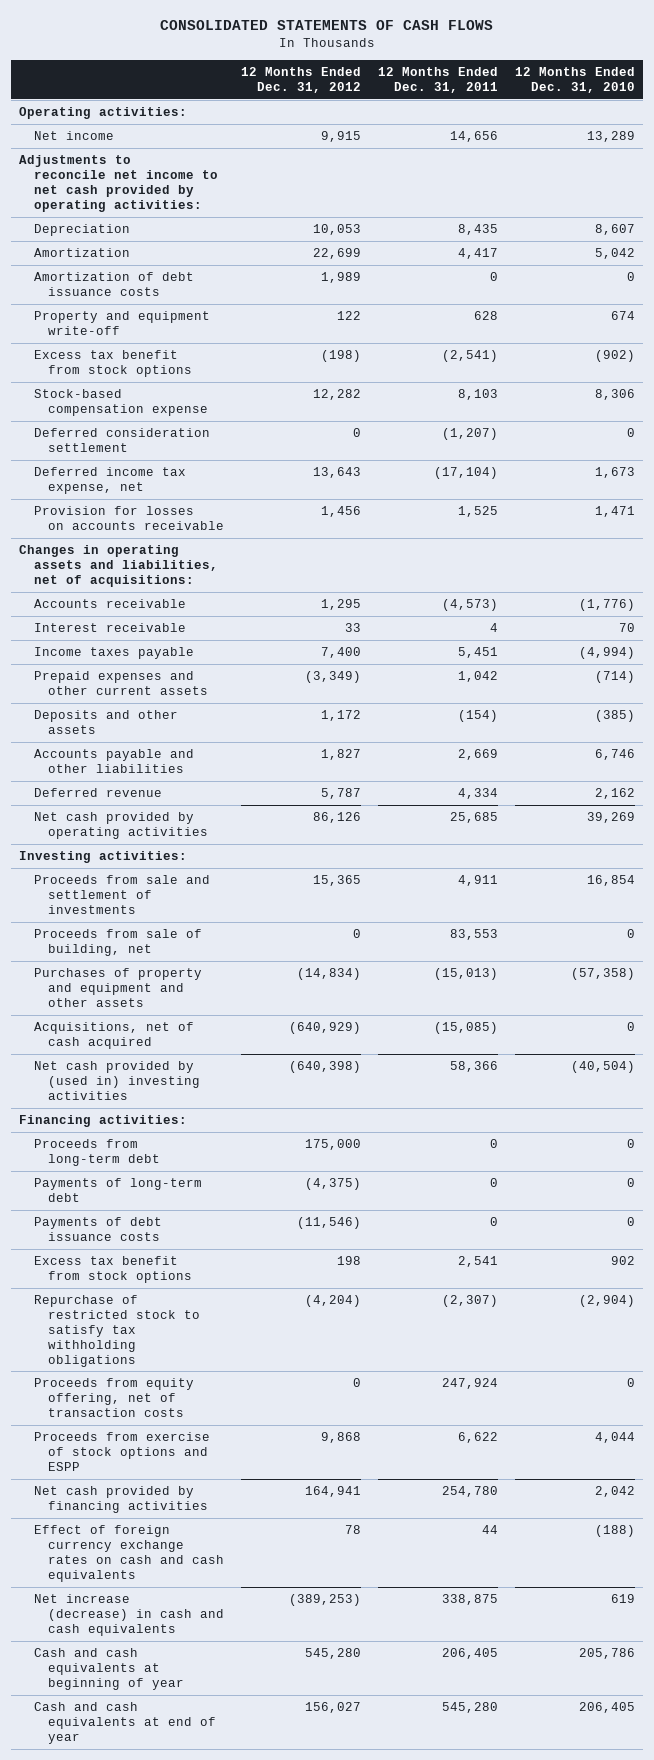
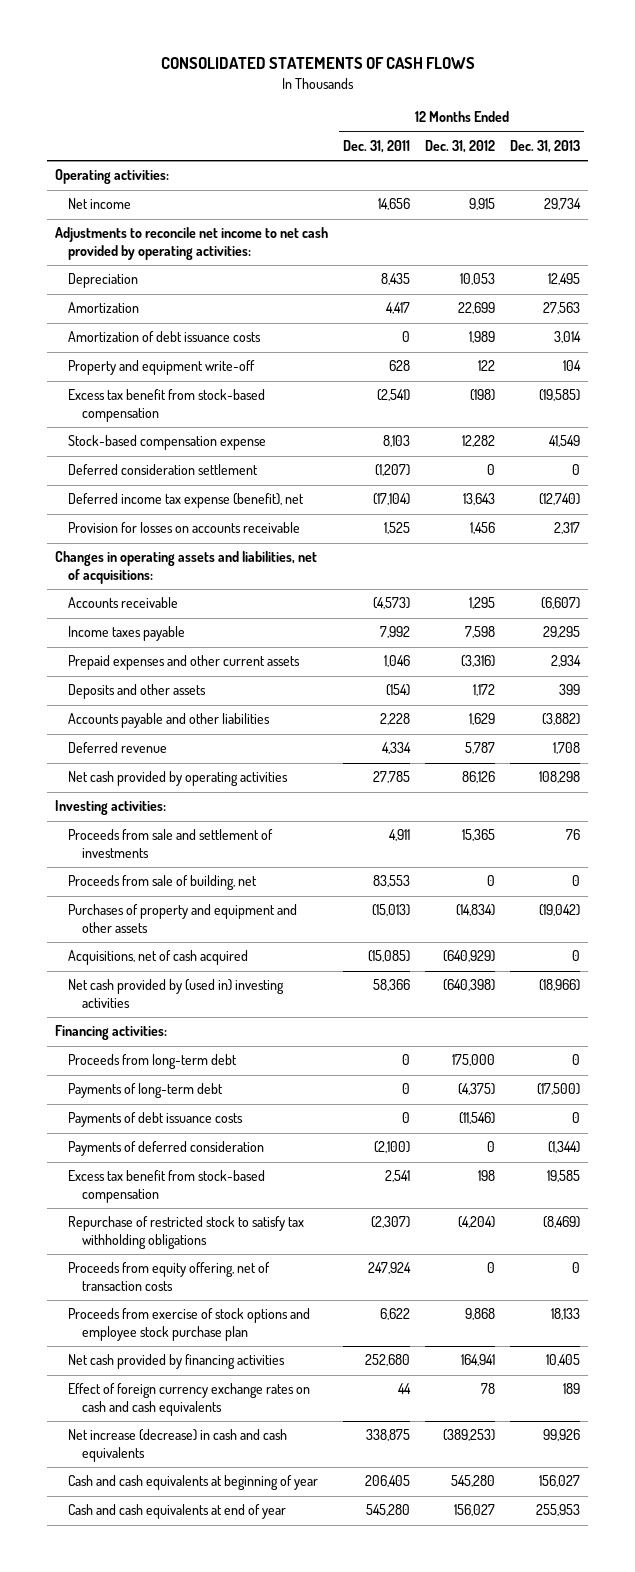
[514,66,635,93] 12 Months Ended Dec. 31, 2010 -> none
none -> [510,139,581,153] Dec. 31, 2013
[33,350,192,378] Excess tax benefit from stock options -> [68,389,266,423] Excess tax benefit from stock-based compensation
[33,467,186,495] Deferred income tax expense, net -> [68,493,305,509] Deferred income tax expense (benefit), net
[33,623,186,633] Interest receivable -> none
[320,647,361,659] 7,400 -> [465,626,496,639] 7,598
[457,647,498,659] 5,451 -> [380,626,411,639] 7,992
[304,671,361,684] (3,349) -> [461,655,496,668] (3,316)
[457,671,498,683] 1,042 -> [384,655,411,668] 1,046
[320,749,361,761] 1,827 -> [469,713,496,726] 1,629
[457,749,498,761] 2,669 -> [380,713,411,726] 2,228
[449,812,498,824] 25,685 -> [373,771,411,784] 27,785
none -> [68,1141,265,1157] Payments of deferred consideration
[33,1256,192,1284] Excess tax benefit from stock options -> [68,1170,266,1204] Excess tax benefit from stock-based compensation
[33,1432,210,1471] Proceeds from exercise of stock options and ESPP -> [68,1308,311,1342] Proceeds from exercise of stock options and employee stock purchase plan
[441,1486,498,1498] 254,780 -> [365,1354,411,1367] 252,680

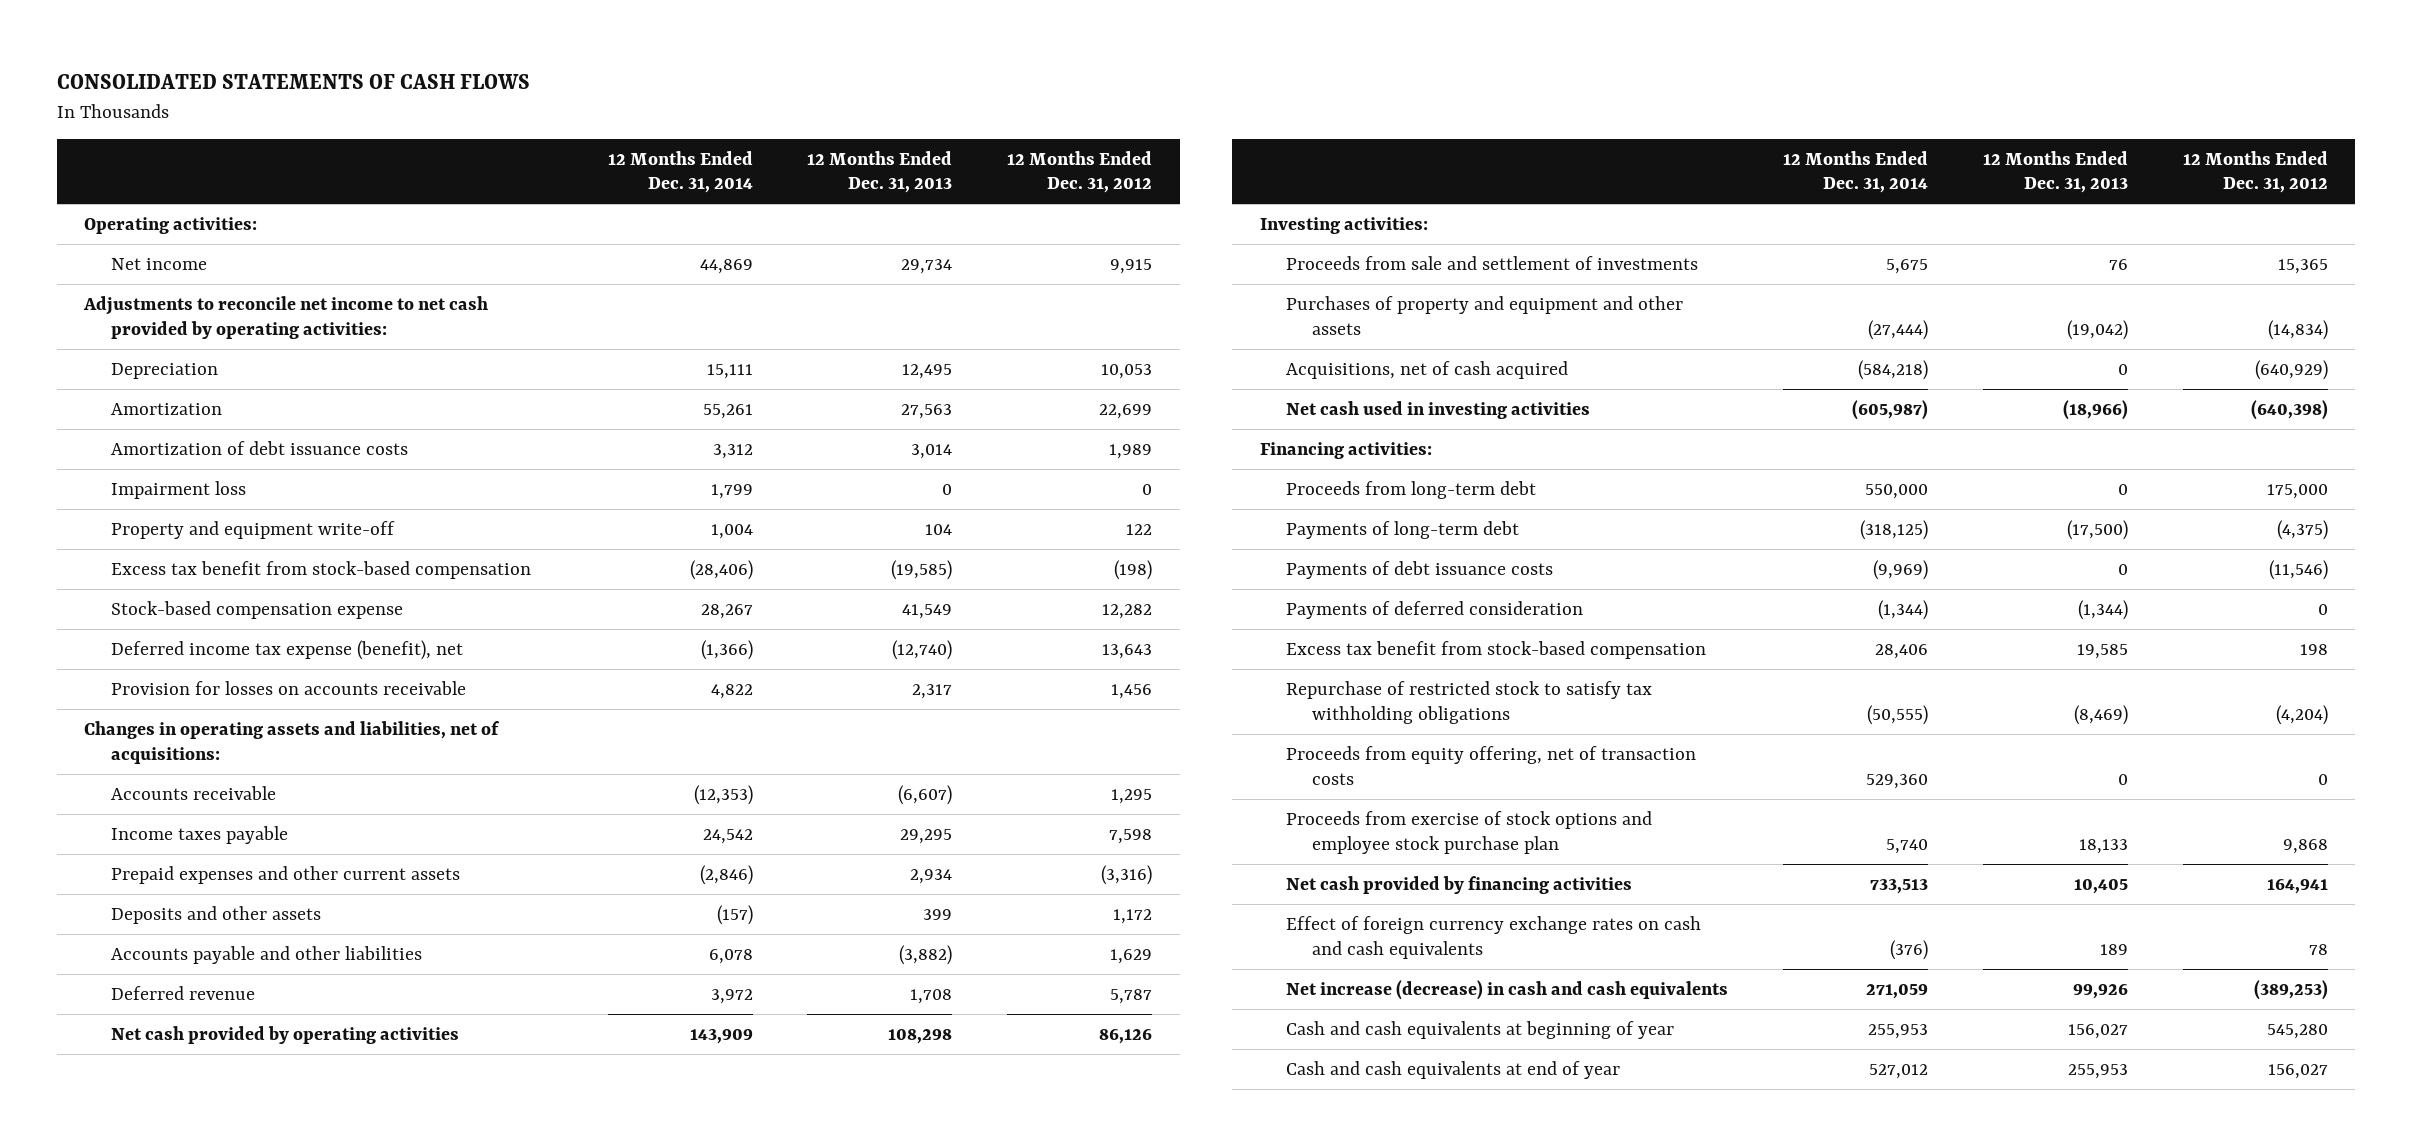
[343,139,411,153] Dec. 31, 2011 -> none
none -> [607,150,753,194] 12 Months Ended Dec. 31, 2014
none -> [110,480,246,499] Impairment loss
[68,464,259,476] Deferred consideration settlement -> none
[68,875,258,891] Proceeds from sale of building, net -> none
[68,979,285,1009] Net cash provided by (used in) investing activities -> [1286,400,1591,419] Net cash used in investing activities

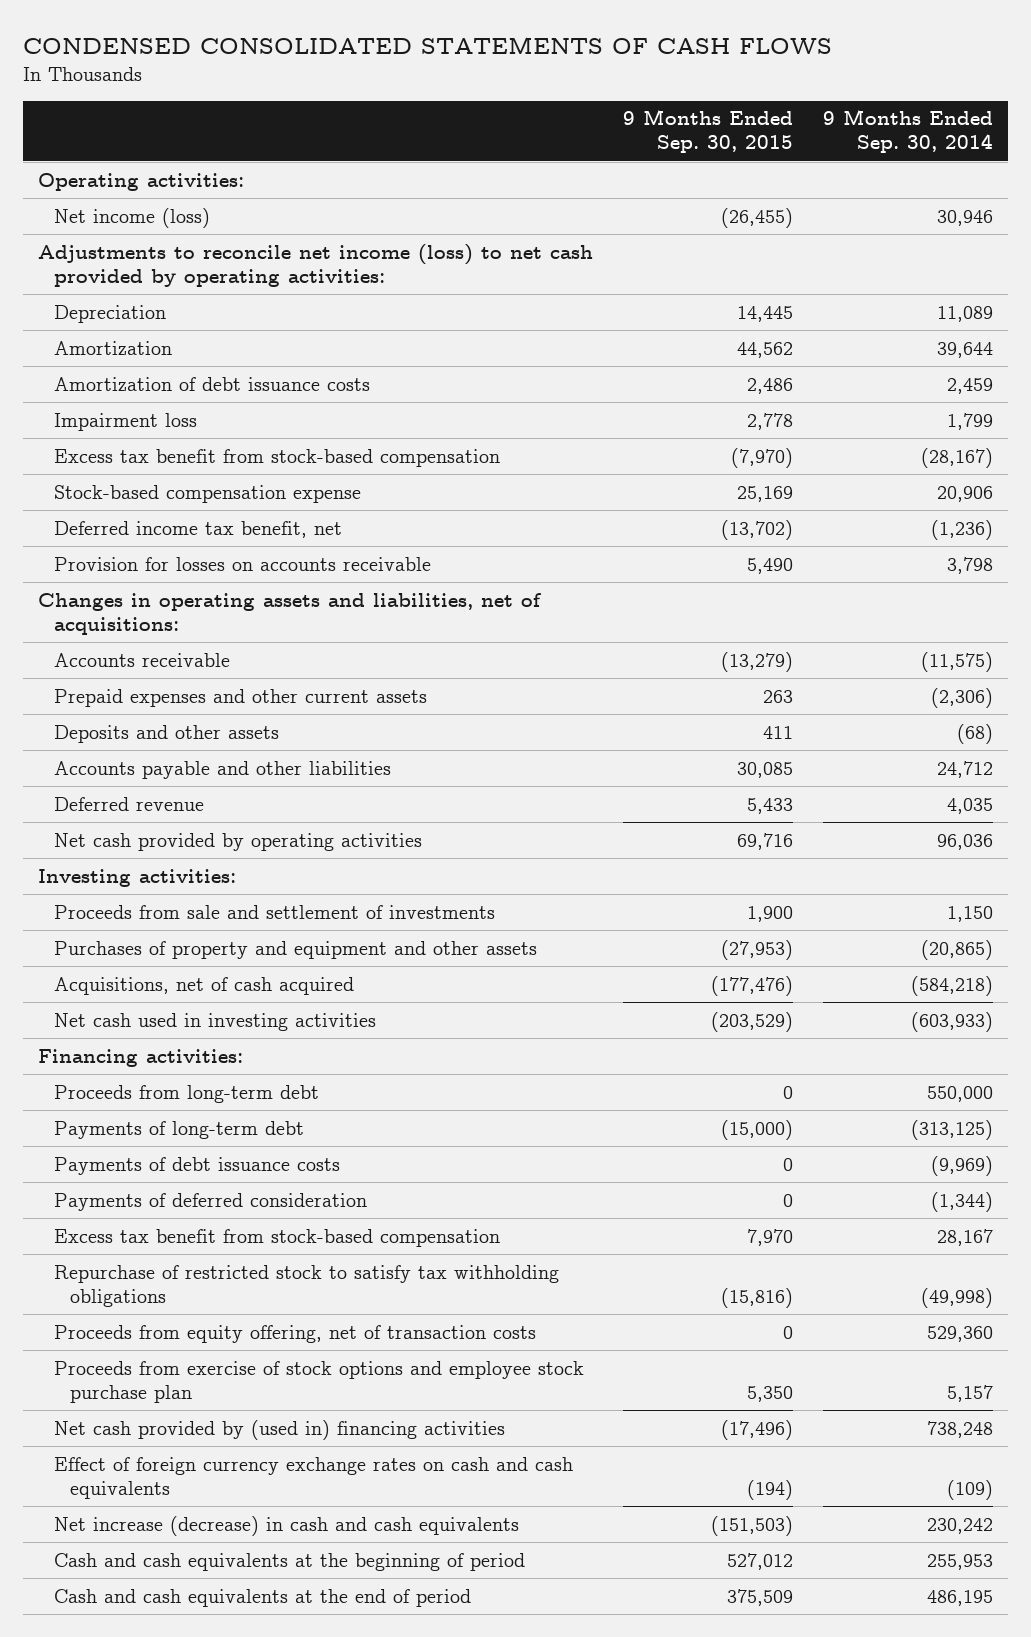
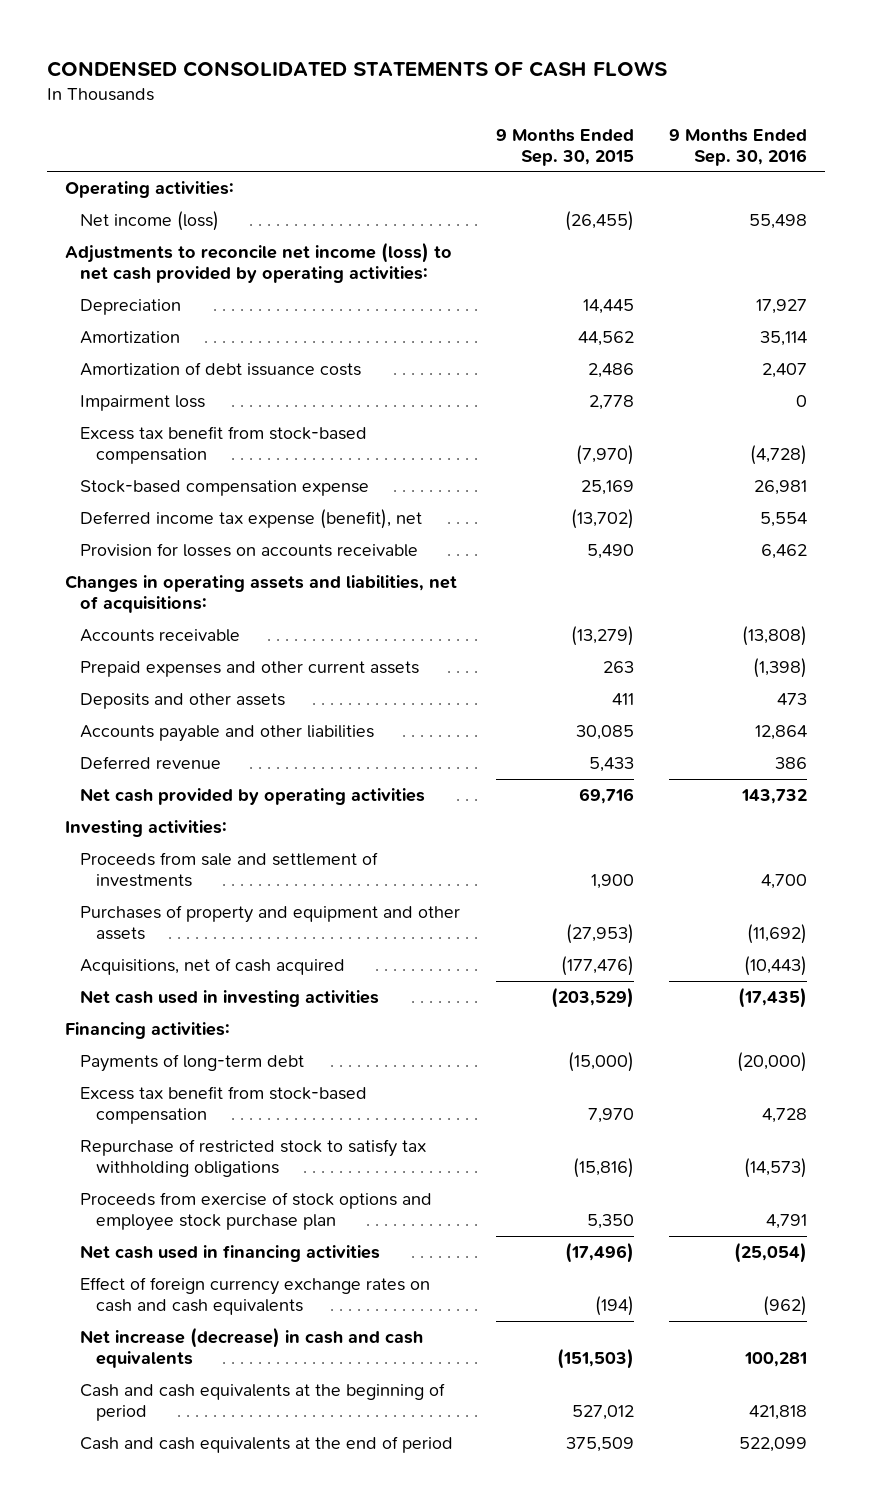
[822,109,993,154] 9 Months Ended Sep. 30, 2014 -> none
none -> [668,128,807,166] 9 Months Ended Sep. 30, 2016
[54,520,343,538] Deferred income tax benefit, net -> [80,509,423,530] Deferred income tax expense (benefit), net
[54,1084,320,1103] Proceeds from long-term debt -> none
[54,1156,341,1175] Payments of debt issuance costs -> none
[54,1192,368,1211] Payments of deferred consideration -> none
[54,1324,537,1343] Proceeds from equity offering, net of transaction costs -> none
[54,1419,506,1440] Net cash provided by (used in) financing activities -> [80,1245,381,1263] Net cash used in financing activities

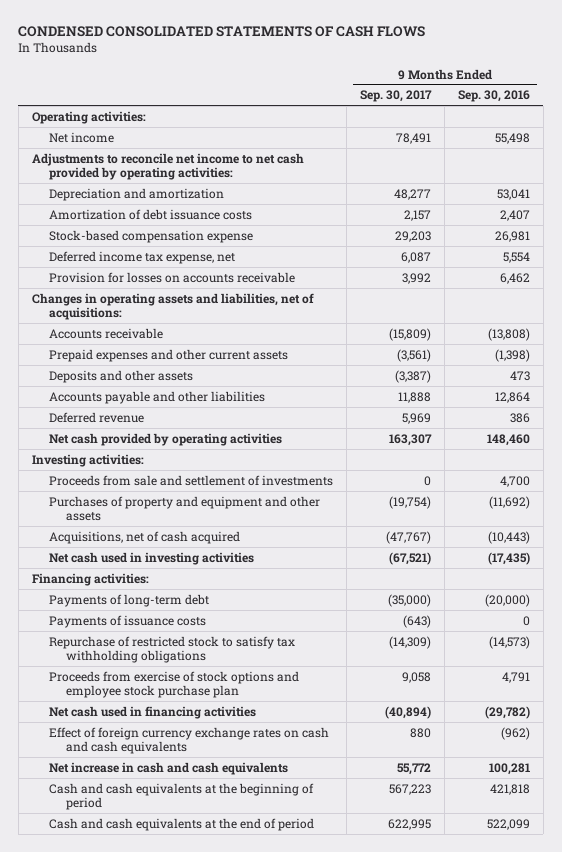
[495,128,634,166] 9 Months Ended Sep. 30, 2015 -> none
none -> [359,90,432,103] Sep. 30, 2017
[80,299,182,316] Depreciation -> none
[80,331,181,345] Amortization -> none
[80,211,220,232] Net income (loss) -> [48,131,114,143] Net income
[64,242,452,284] Adjustments to reconcile net income (loss) to net cash provided by operating activities: -> [31,152,304,180] Adjustments to reconcile net income to net cash provided by operating activities:
none -> [48,187,224,201] Depreciation and amortization
[80,395,206,412] Impairment loss -> none
[80,426,368,465] Excess tax benefit from stock-based compensation -> none
[80,509,423,530] Deferred income tax expense (benefit), net -> [48,250,235,264] Deferred income tax expense, net
[740,789,807,805] 143,732 -> [486,433,530,446] 148,460
[80,1086,368,1125] Excess tax benefit from stock-based compensation -> none
none -> [48,614,206,628] Payments of issuance costs
[733,1242,807,1264] (25,054) -> [484,705,530,719] (29,782)
[80,1327,424,1369] Net increase (decrease) in cash and cash equivalents -> [48,761,288,775] Net increase in cash and cash equivalents

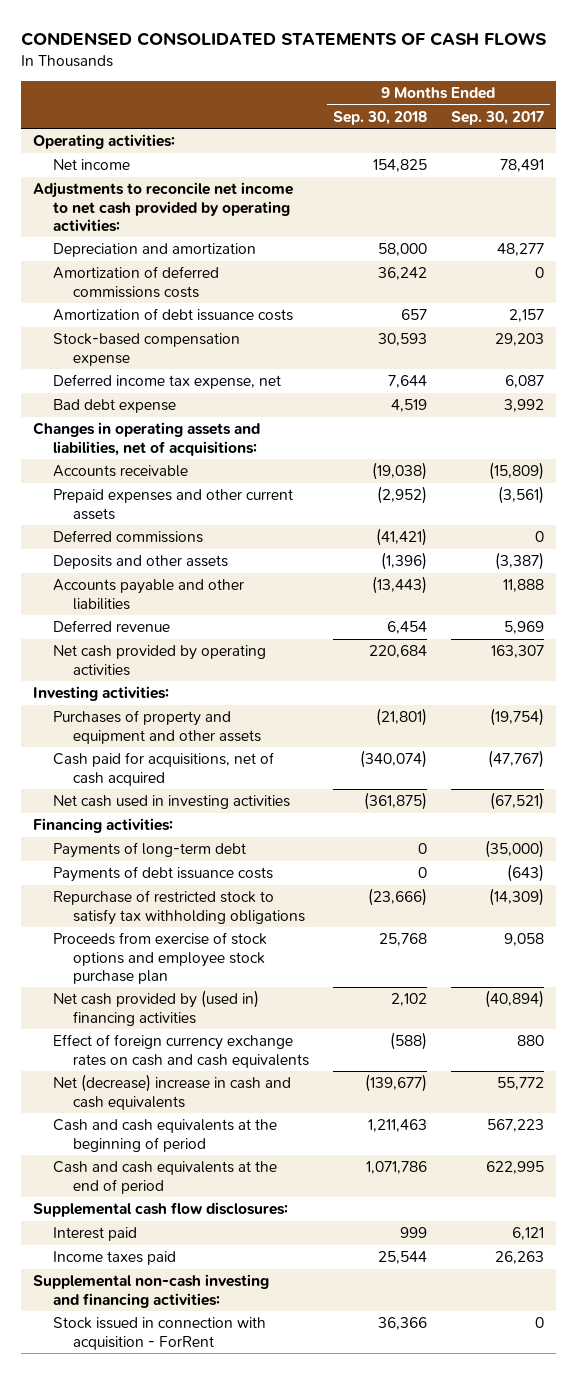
[457,90,530,103] Sep. 30, 2016 -> none
none -> [332,110,427,125] Sep. 30, 2018
none -> [52,266,219,298] Amortization of deferred commissions costs
[48,271,295,283] Provision for losses on accounts receivable -> [52,399,176,414] Bad debt expense
none -> [52,530,203,544] Deferred commissions
[48,474,333,486] Proceeds from sale and settlement of investments -> none
[48,530,240,544] Acquisitions, net of cash acquired -> [52,752,274,786] Cash paid for acquisitions, net of cash acquired
[48,614,206,628] Payments of issuance costs -> [52,866,273,883] Payments of debt issuance costs
[48,705,256,719] Net cash used in financing activities -> [52,990,259,1026] Net cash provided by (used in) financing activities
[48,761,288,775] Net increase in cash and cash equivalents -> [52,1074,291,1110] Net (decrease) increase in cash and cash equivalents
none -> [32,1202,288,1218] Supplemental cash flow disclosures:
none -> [52,1227,137,1242] Interest paid
none -> [52,1251,176,1266] Income taxes paid
none -> [32,1274,269,1308] Supplemental non-cash investing and financing activities:
none -> [52,1317,266,1350] Stock issued in connection with acquisition - ForRent

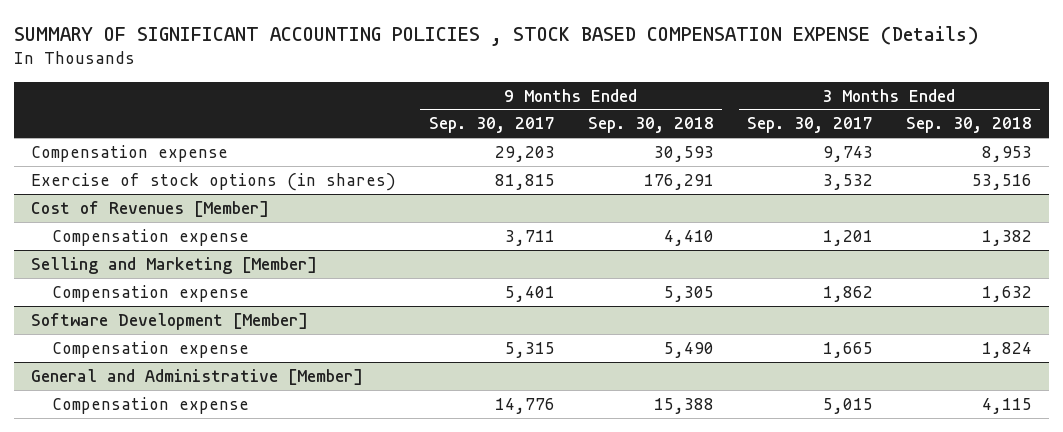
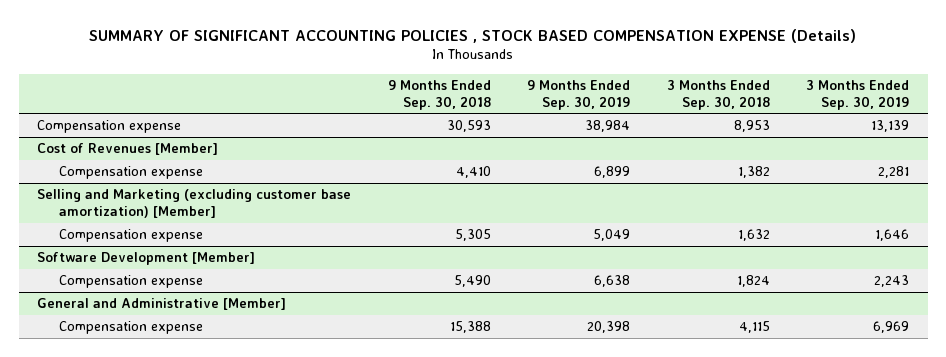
[428,117,555,134] Sep. 30, 2017 -> none
[746,117,873,134] Sep. 30, 2017 -> none
none -> [527,79,631,110] 9 Months Ended Sep. 30, 2019
none -> [806,79,910,110] 3 Months Ended Sep. 30, 2019
[30,172,396,191] Exercise of stock options (in shares) -> none
[30,256,317,274] Selling and Marketing [Member] -> [37,189,352,219] Selling and Marketing (excluding customer base amortization) [Member]

